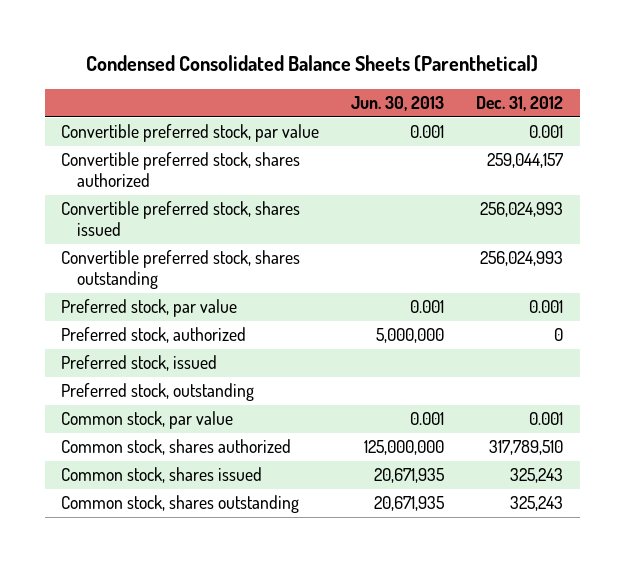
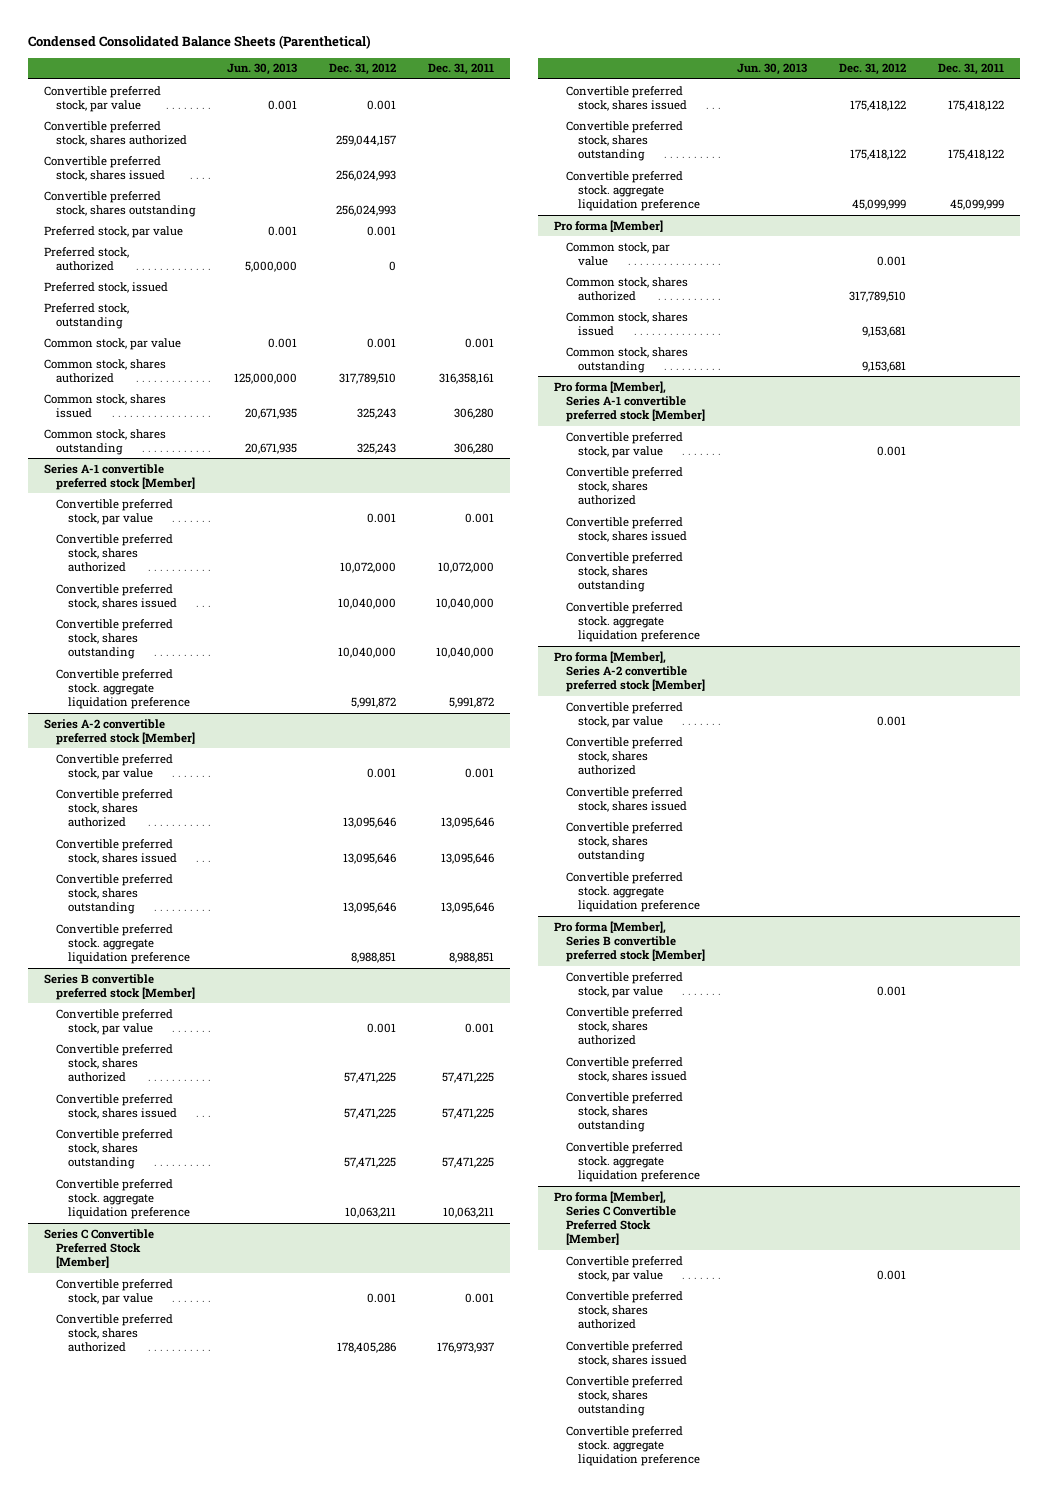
none -> [427,63,494,76] Dec. 31, 2011
none -> [44,463,195,490] Series A-1 convertible preferred stock [Member]
none -> [55,498,173,525] Convertible preferred stock, par value
none -> [55,533,173,573] Convertible preferred stock, shares authorized
none -> [55,583,177,609] Convertible preferred stock, shares issued
none -> [55,618,173,660] Convertible preferred stock, shares outstanding
none -> [55,668,190,710] Convertible preferred stock. aggregate liquidation preference
none -> [44,718,195,745] Series A-2 convertible preferred stock [Member]
none -> [55,753,173,780] Convertible preferred stock, par value
none -> [55,788,173,828] Convertible preferred stock, shares authorized
none -> [55,838,177,864] Convertible preferred stock, shares issued
none -> [55,873,173,915] Convertible preferred stock, shares outstanding
none -> [55,923,190,965] Convertible preferred stock. aggregate liquidation preference
none -> [44,973,195,1000] Series B convertible preferred stock [Member]
none -> [55,1008,173,1035] Convertible preferred stock, par value
none -> [55,1043,173,1083] Convertible preferred stock, shares authorized
none -> [55,1093,177,1119] Convertible preferred stock, shares issued
none -> [55,1128,173,1170] Convertible preferred stock, shares outstanding
none -> [55,1178,190,1220] Convertible preferred stock. aggregate liquidation preference
none -> [44,1228,155,1269] Series C Convertible Preferred Stock [Member]
none -> [55,1278,173,1305] Convertible preferred stock, par value
none -> [55,1313,173,1353] Convertible preferred stock, shares authorized
none -> [566,85,687,111] Convertible preferred stock, shares issued
none -> [566,120,684,162] Convertible preferred stock, shares outstanding
none -> [566,170,700,212] Convertible preferred stock. aggregate liquidation preference
none -> [554,219,664,232] Pro forma [Member]
none -> [566,241,671,266] Common stock, par value
none -> [566,276,689,301] Common stock, shares authorized
none -> [566,311,689,336] Common stock, shares issued
none -> [566,346,689,373] Common stock, shares outstanding
none -> [554,380,706,423] Pro forma [Member], Series A-1 convertible preferred stock [Member]
none -> [566,431,684,458] Convertible preferred stock, par value
none -> [566,466,684,506] Convertible preferred stock, shares authorized
none -> [566,516,687,542] Convertible preferred stock, shares issued
none -> [566,551,684,593] Convertible preferred stock, shares outstanding
none -> [566,601,700,643] Convertible preferred stock. aggregate liquidation preference
none -> [554,650,706,693] Pro forma [Member], Series A-2 convertible preferred stock [Member]
none -> [566,701,684,728] Convertible preferred stock, par value
none -> [566,736,684,776] Convertible preferred stock, shares authorized
none -> [566,786,687,812] Convertible preferred stock, shares issued
none -> [566,821,684,863] Convertible preferred stock, shares outstanding
none -> [566,871,700,913] Convertible preferred stock. aggregate liquidation preference
none -> [554,920,706,963] Pro forma [Member], Series B convertible preferred stock [Member]
none -> [566,971,684,998] Convertible preferred stock, par value
none -> [566,1006,684,1046] Convertible preferred stock, shares authorized
none -> [566,1056,687,1082] Convertible preferred stock, shares issued
none -> [566,1091,684,1133] Convertible preferred stock, shares outstanding
none -> [566,1141,700,1183] Convertible preferred stock. aggregate liquidation preference
none -> [554,1190,677,1246] Pro forma [Member], Series C Convertible Preferred Stock [Member]
none -> [566,1255,684,1282] Convertible preferred stock, par value
none -> [566,1290,684,1330] Convertible preferred stock, shares authorized
none -> [566,1340,687,1366] Convertible preferred stock, shares issued
none -> [566,1375,684,1417] Convertible preferred stock, shares outstanding
none -> [566,1425,700,1467] Convertible preferred stock. aggregate liquidation preference

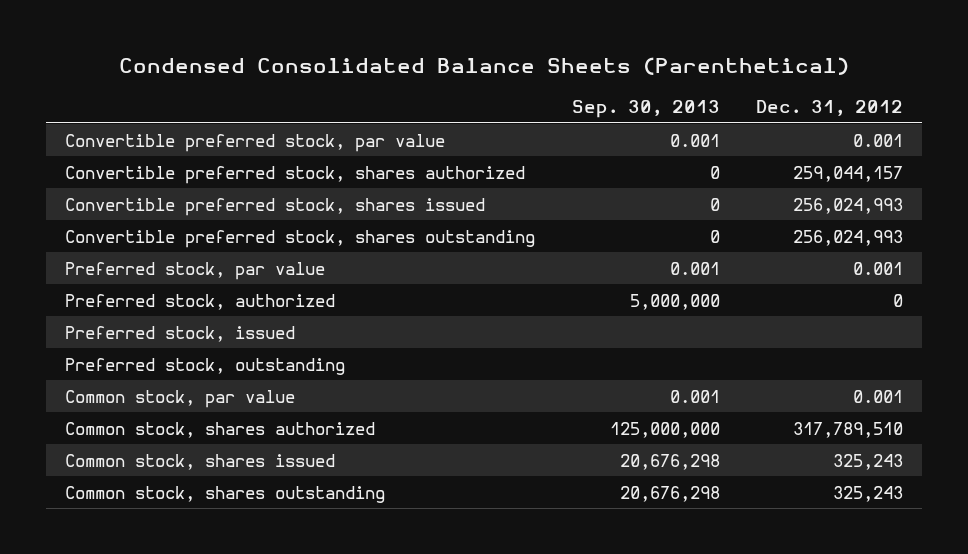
[226,63,297,76] Jun. 30, 2013 -> none
[427,63,494,76] Dec. 31, 2011 -> none
none -> [571,99,720,118] Sep. 30, 2013
[44,463,195,490] Series A-1 convertible preferred stock [Member] -> none
[55,498,173,525] Convertible preferred stock, par value -> none
[55,533,173,573] Convertible preferred stock, shares authorized -> none
[55,583,177,609] Convertible preferred stock, shares issued -> none
[55,618,173,660] Convertible preferred stock, shares outstanding -> none
[55,668,190,710] Convertible preferred stock. aggregate liquidation preference -> none
[44,718,195,745] Series A-2 convertible preferred stock [Member] -> none
[55,753,173,780] Convertible preferred stock, par value -> none
[55,788,173,828] Convertible preferred stock, shares authorized -> none
[55,838,177,864] Convertible preferred stock, shares issued -> none
[55,873,173,915] Convertible preferred stock, shares outstanding -> none
[55,923,190,965] Convertible preferred stock. aggregate liquidation preference -> none
[44,973,195,1000] Series B convertible preferred stock [Member] -> none
[55,1008,173,1035] Convertible preferred stock, par value -> none
[55,1043,173,1083] Convertible preferred stock, shares authorized -> none
[55,1093,177,1119] Convertible preferred stock, shares issued -> none
[55,1128,173,1170] Convertible preferred stock, shares outstanding -> none
[55,1178,190,1220] Convertible preferred stock. aggregate liquidation preference -> none
[44,1228,155,1269] Series C Convertible Preferred Stock [Member] -> none
[55,1278,173,1305] Convertible preferred stock, par value -> none
[55,1313,173,1353] Convertible preferred stock, shares authorized -> none
[566,85,687,111] Convertible preferred stock, shares issued -> none
[566,120,684,162] Convertible preferred stock, shares outstanding -> none
[566,170,700,212] Convertible preferred stock. aggregate liquidation preference -> none
[554,219,664,232] Pro forma [Member] -> none
[566,241,671,266] Common stock, par value -> none
[566,276,689,301] Common stock, shares authorized -> none
[566,311,689,336] Common stock, shares issued -> none
[566,346,689,373] Common stock, shares outstanding -> none
[554,380,706,423] Pro forma [Member], Series A-1 convertible preferred stock [Member] -> none
[566,431,684,458] Convertible preferred stock, par value -> none
[566,466,684,506] Convertible preferred stock, shares authorized -> none
[566,516,687,542] Convertible preferred stock, shares issued -> none
[566,551,684,593] Convertible preferred stock, shares outstanding -> none
[566,601,700,643] Convertible preferred stock. aggregate liquidation preference -> none
[554,650,706,693] Pro forma [Member], Series A-2 convertible preferred stock [Member] -> none
[566,701,684,728] Convertible preferred stock, par value -> none
[566,736,684,776] Convertible preferred stock, shares authorized -> none
[566,786,687,812] Convertible preferred stock, shares issued -> none
[566,821,684,863] Convertible preferred stock, shares outstanding -> none
[566,871,700,913] Convertible preferred stock. aggregate liquidation preference -> none
[554,920,706,963] Pro forma [Member], Series B convertible preferred stock [Member] -> none
[566,971,684,998] Convertible preferred stock, par value -> none
[566,1006,684,1046] Convertible preferred stock, shares authorized -> none
[566,1056,687,1082] Convertible preferred stock, shares issued -> none
[566,1091,684,1133] Convertible preferred stock, shares outstanding -> none
[566,1141,700,1183] Convertible preferred stock. aggregate liquidation preference -> none
[554,1190,677,1246] Pro forma [Member], Series C Convertible Preferred Stock [Member] -> none
[566,1255,684,1282] Convertible preferred stock, par value -> none
[566,1290,684,1330] Convertible preferred stock, shares authorized -> none
[566,1340,687,1366] Convertible preferred stock, shares issued -> none
[566,1375,684,1417] Convertible preferred stock, shares outstanding -> none
[566,1425,700,1467] Convertible preferred stock. aggregate liquidation preference -> none

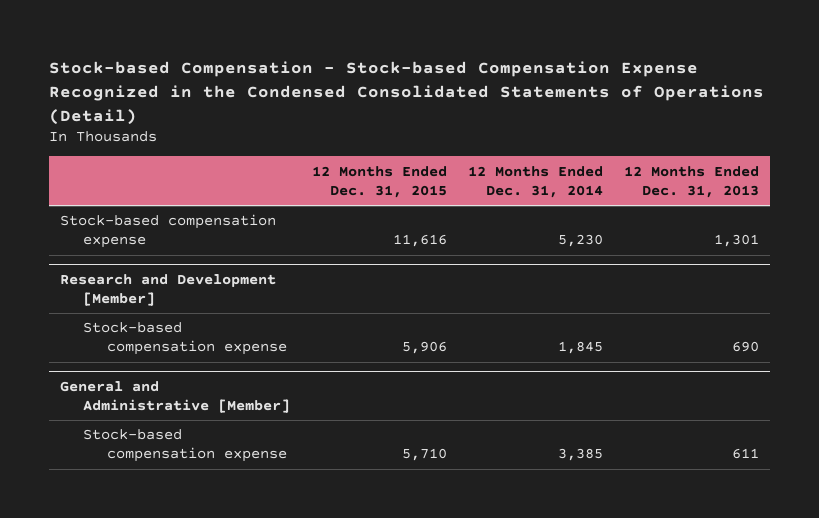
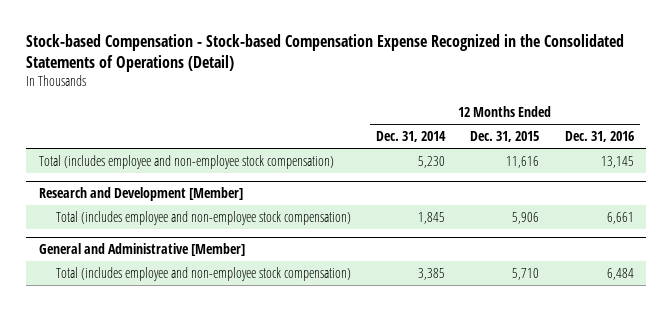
[49,61,765,125] Stock-based Compensation - Stock-based Compensation Expense Recognized in the Condensed Consolidated Statements of Operations (Detail) -> [25,33,624,72] Stock-based Compensation - Stock-based Compensation Expense Recognized in the Consolidated Statements of Operations (Detail)
[623,165,759,198] 12 Months Ended Dec. 31, 2013 -> none
none -> [564,131,634,143] Dec. 31, 2016
[59,214,276,249] Stock-based compensation expense -> [38,155,334,170] Total (includes employee and non-employee stock compensation)
[83,322,287,356] Stock-based compensation expense -> [56,211,352,226] Total (includes employee and non-employee stock compensation)
[83,429,287,463] Stock-based compensation expense -> [56,267,352,282] Total (includes employee and non-employee stock compensation)

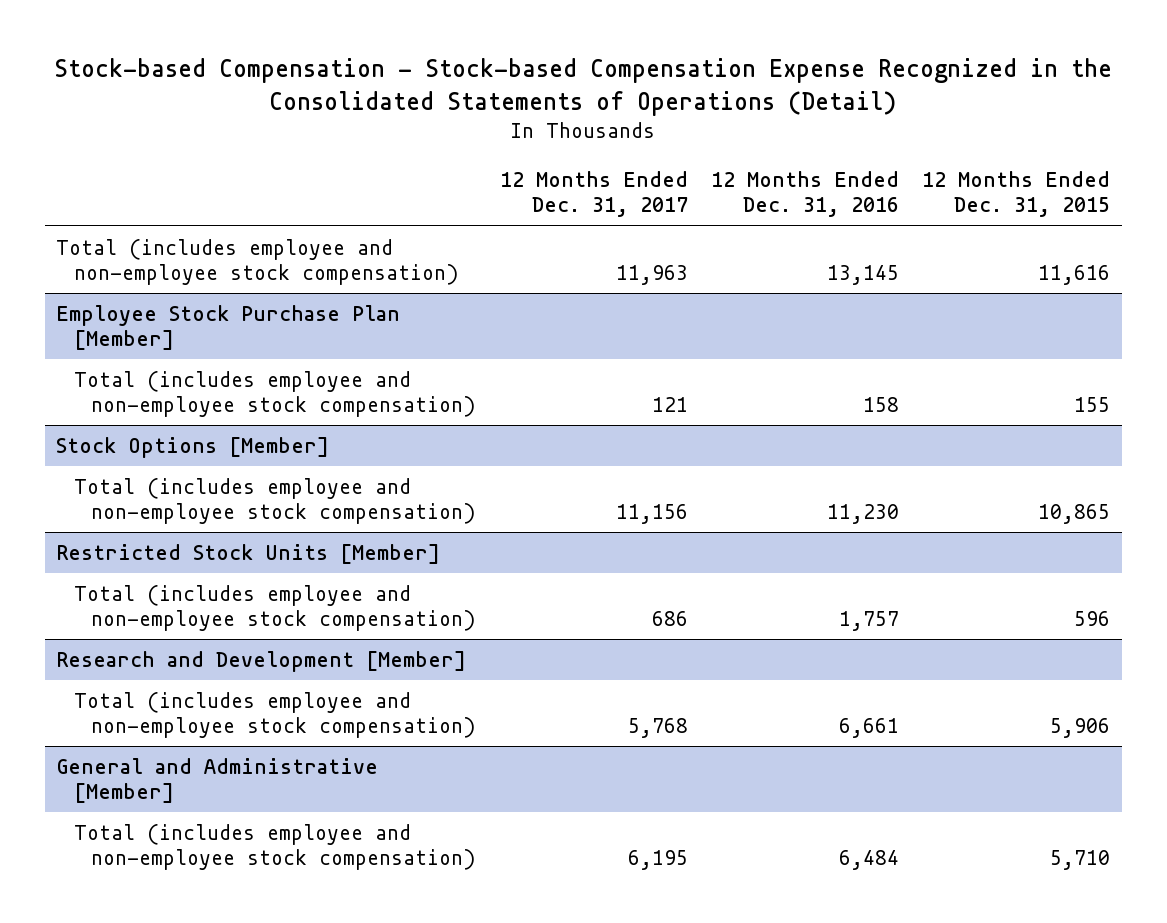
[376,131,447,143] Dec. 31, 2014 -> none
none -> [499,171,688,218] 12 Months Ended Dec. 31, 2017
none -> [56,304,401,350] Employee Stock Purchase Plan [Member]
none -> [73,370,477,417] Total (includes employee and non-employee stock compensation)
none -> [56,436,330,458] Stock Options [Member]
none -> [73,477,477,524] Total (includes employee and non-employee stock compensation)
none -> [56,543,441,564] Restricted Stock Units [Member]
none -> [73,584,477,631] Total (includes employee and non-employee stock compensation)

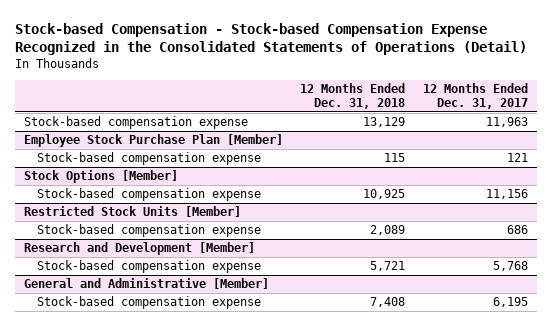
[710,171,899,218] 12 Months Ended Dec. 31, 2016 -> none
[922,171,1111,218] 12 Months Ended Dec. 31, 2015 -> none
none -> [300,83,406,110] 12 Months Ended Dec. 31, 2018
[56,238,459,285] Total (includes employee and non-employee stock compensation) -> [24,116,249,130] Stock-based compensation expense
[73,370,477,417] Total (includes employee and non-employee stock compensation) -> [37,152,262,166] Stock-based compensation expense
[73,477,477,524] Total (includes employee and non-employee stock compensation) -> [37,188,262,202] Stock-based compensation expense
[73,584,477,631] Total (includes employee and non-employee stock compensation) -> [37,224,262,238] Stock-based compensation expense
[73,691,477,738] Total (includes employee and non-employee stock compensation) -> [37,260,262,274] Stock-based compensation expense
[73,823,477,870] Total (includes employee and non-employee stock compensation) -> [37,296,262,310] Stock-based compensation expense

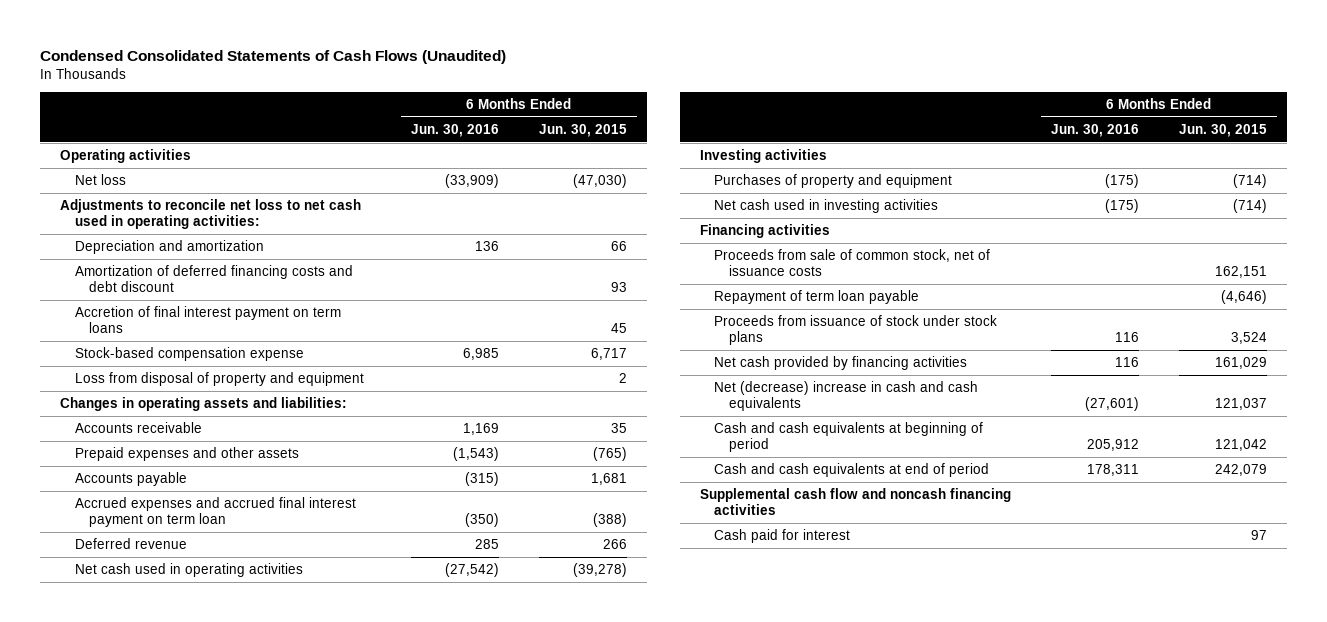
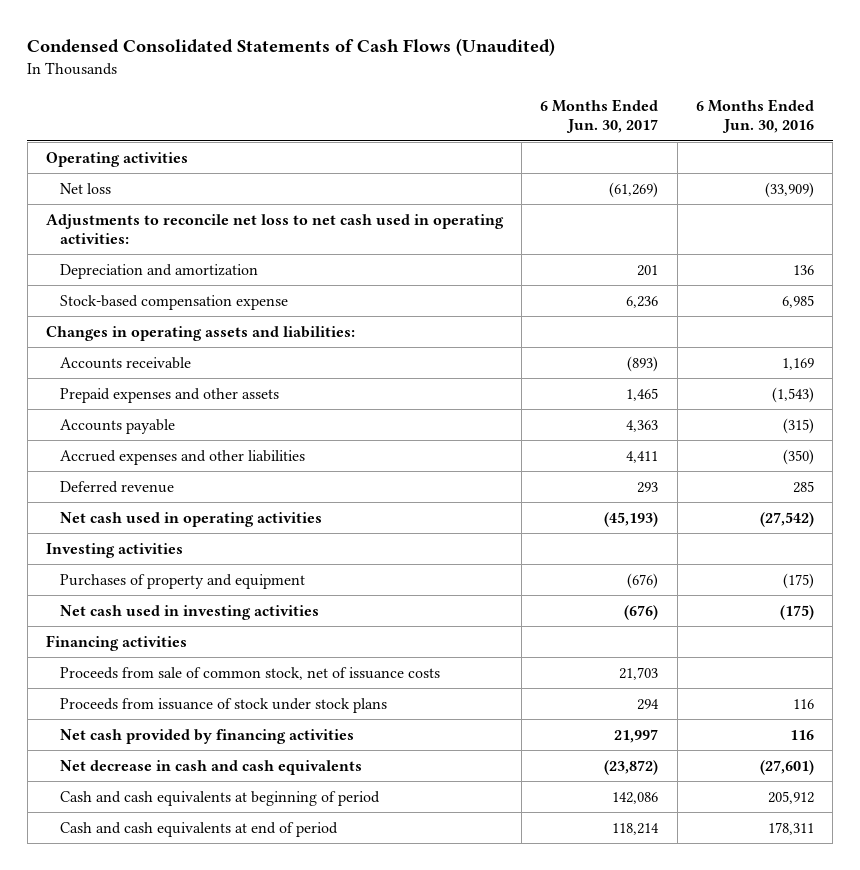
[538,123,627,137] Jun. 30, 2015 -> none
none -> [540,99,659,134] 6 Months Ended Jun. 30, 2017
[74,264,353,293] Amortization of deferred financing costs and debt discount -> none
[74,305,341,334] Accretion of final interest payment on term loans -> none
[74,371,364,386] Loss from disposal of property and equipment -> none
[74,496,356,528] Accrued expenses and accrued final interest payment on term loan -> none
none -> [60,449,306,465] Accrued expenses and other liabilities
[714,289,920,304] Repayment of term loan payable -> none
[714,380,979,412] Net (decrease) increase in cash and cash equivalents -> [60,759,363,775] Net decrease in cash and cash equivalents
[700,487,1012,516] Supplemental cash flow and noncash financing activities -> none
[714,528,851,543] Cash paid for interest -> none

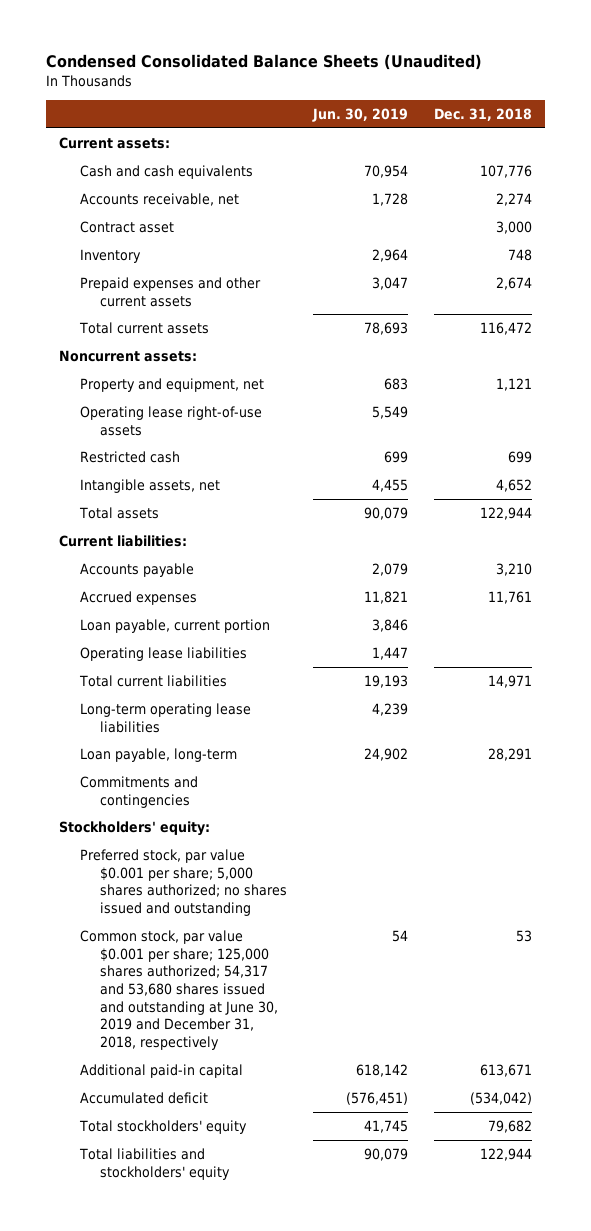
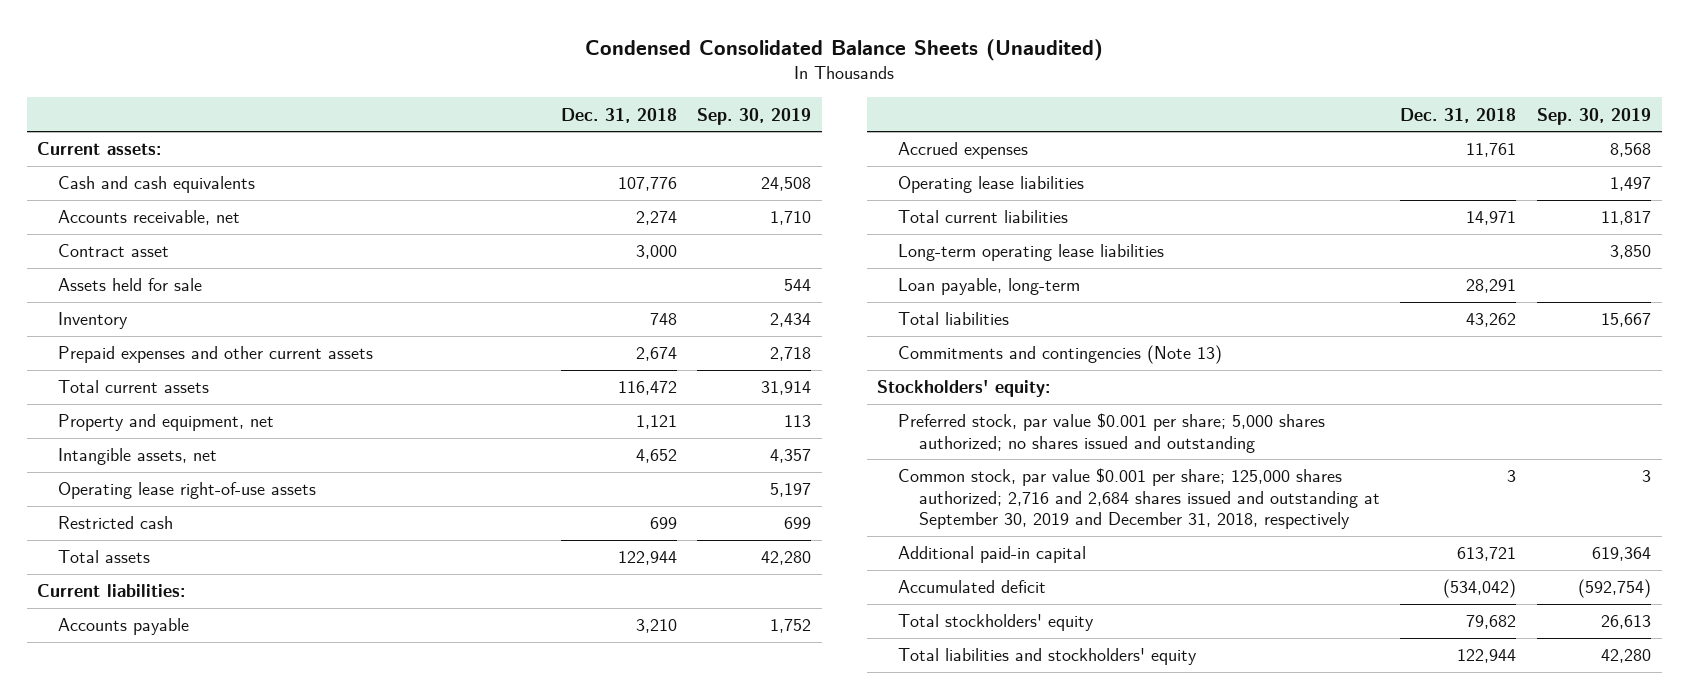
[312,108,409,123] Jun. 30, 2019 -> none
none -> [697,107,812,125] Sep. 30, 2019
none -> [58,278,203,292] Assets held for sale
[58,349,197,362] Noncurrent assets: -> none
[79,478,220,493] Intangible assets, net -> [58,448,218,466] Intangible assets, net
[79,618,270,633] Loan payable, current portion -> none
none -> [898,312,1010,326] Total liabilities
[79,775,198,808] Commitments and contingencies -> [898,345,1223,365] Commitments and contingencies (Note 13)
[79,929,279,1050] Common stock, par value $0.001 per share; 125,000 shares authorized; 54,317 and 53,680 shares issued and outstanding at June 30, 2019 and December 31, 2018, respectively -> [898,468,1380,530] Common stock, par value $0.001 per share; 125,000 shares authorized; 2,716 and 2,684 shares issued and outstanding at September 30, 2019 and December 31, 2018, respectively
[516,929,533,942] 53 -> [1507,470,1517,483] 3
[480,1063,533,1077] 613,671 -> [1457,547,1517,562] 613,721

